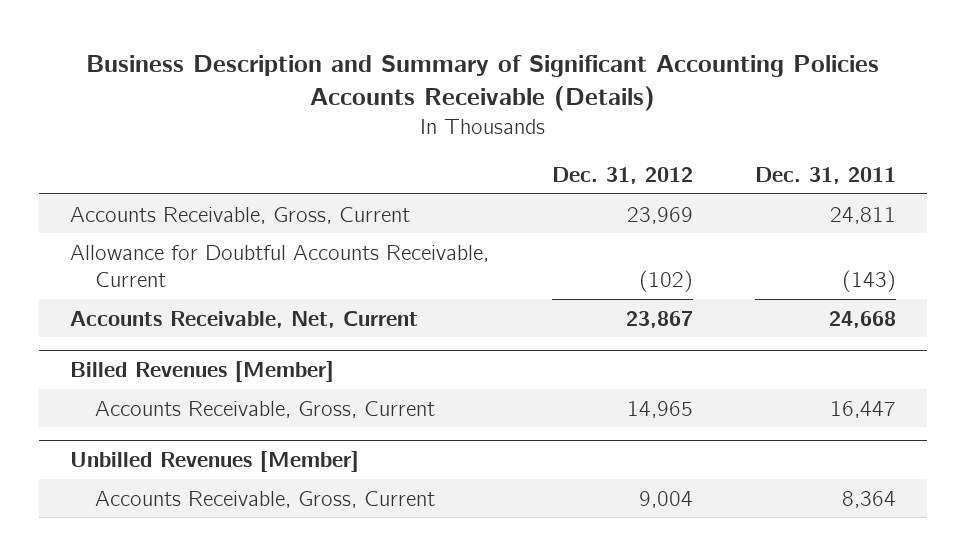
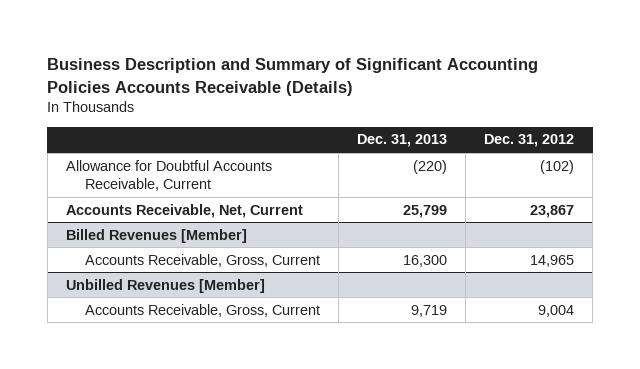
[754,167,896,185] Dec. 31, 2011 -> none
none -> [357,134,448,148] Dec. 31, 2013
[70,206,411,224] Accounts Receivable, Gross, Current -> none

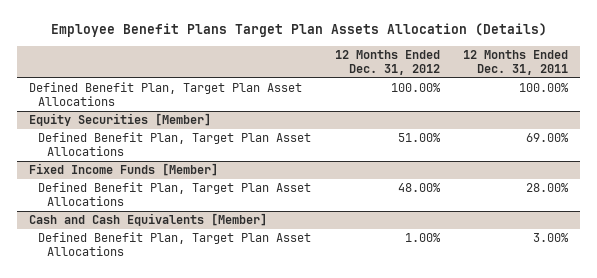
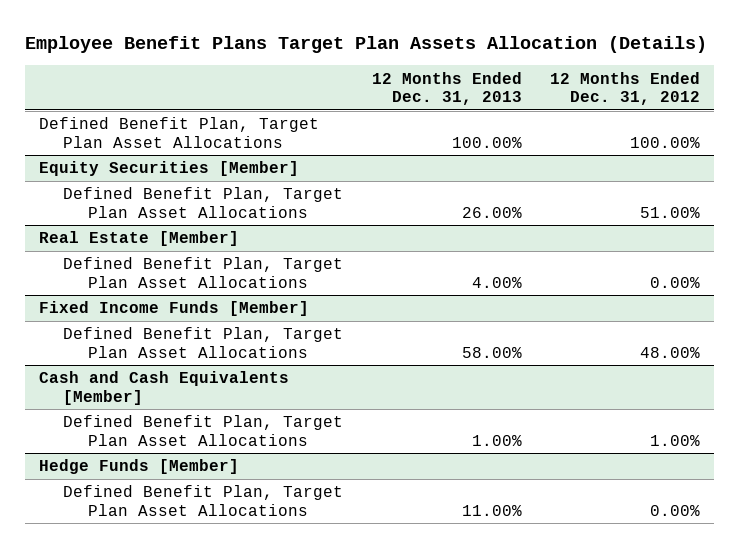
[463,49,569,75] 12 Months Ended Dec. 31, 2011 -> none
none -> [371,71,522,105] 12 Months Ended Dec. 31, 2013
none -> [38,231,239,247] Real Estate [Member]
none -> [63,257,344,288] Defined Benefit Plan, Target Plan Asset Allocations
none -> [38,459,239,475] Hedge Funds [Member]
none -> [63,485,344,516] Defined Benefit Plan, Target Plan Asset Allocations

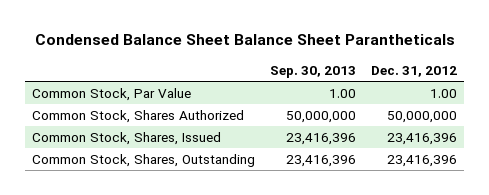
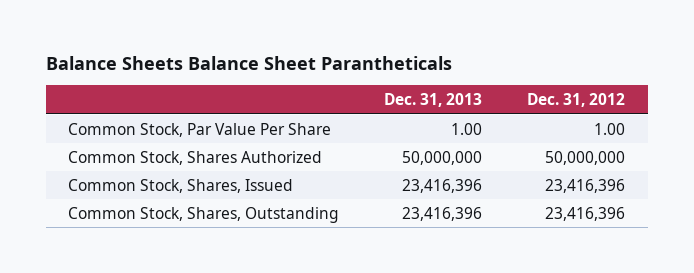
[34,34,455,46] Condensed Balance Sheet Balance Sheet Parantheticals -> [45,55,452,70] Balance Sheets Balance Sheet Parantheticals
[270,65,357,78] Sep. 30, 2013 -> none
none -> [384,93,483,108] Dec. 31, 2013
[32,87,192,101] Common Stock, Par Value -> [68,122,332,137] Common Stock, Par Value Per Share

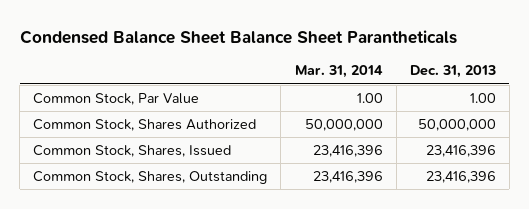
[45,55,452,70] Balance Sheets Balance Sheet Parantheticals -> [19,29,457,44] Condensed Balance Sheet Balance Sheet Parantheticals
[527,93,626,108] Dec. 31, 2012 -> none
none -> [294,65,383,79] Mar. 31, 2014
[68,122,332,137] Common Stock, Par Value Per Share -> [33,93,200,106] Common Stock, Par Value

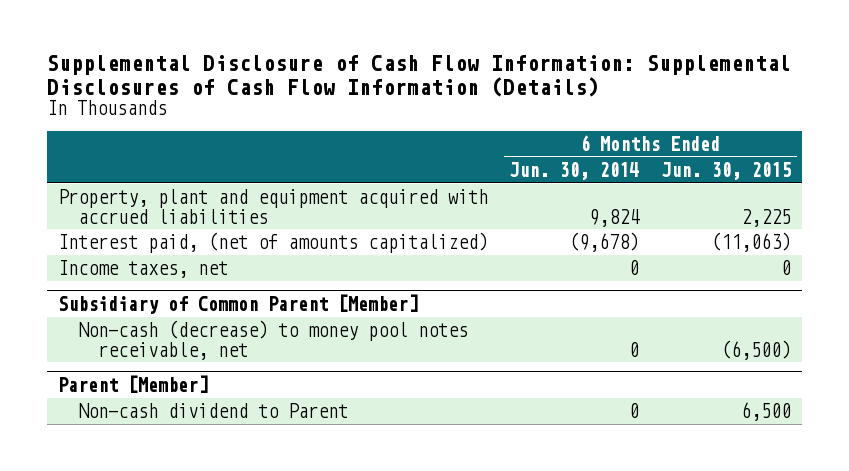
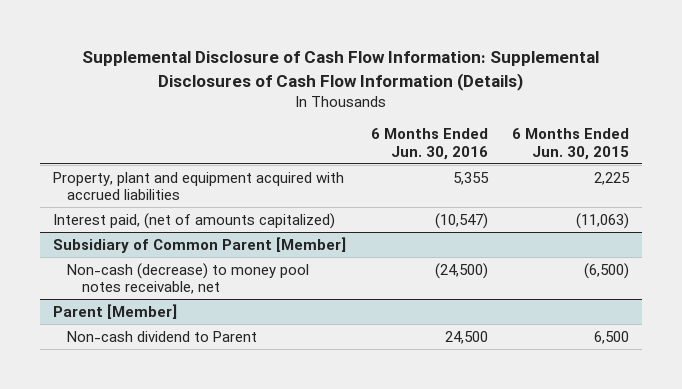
[509,161,640,180] Jun. 30, 2014 -> none
none -> [370,128,488,160] 6 Months Ended Jun. 30, 2016
[57,260,228,279] Income taxes, net -> none

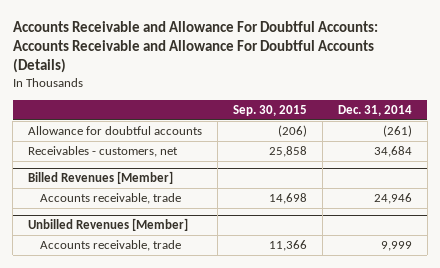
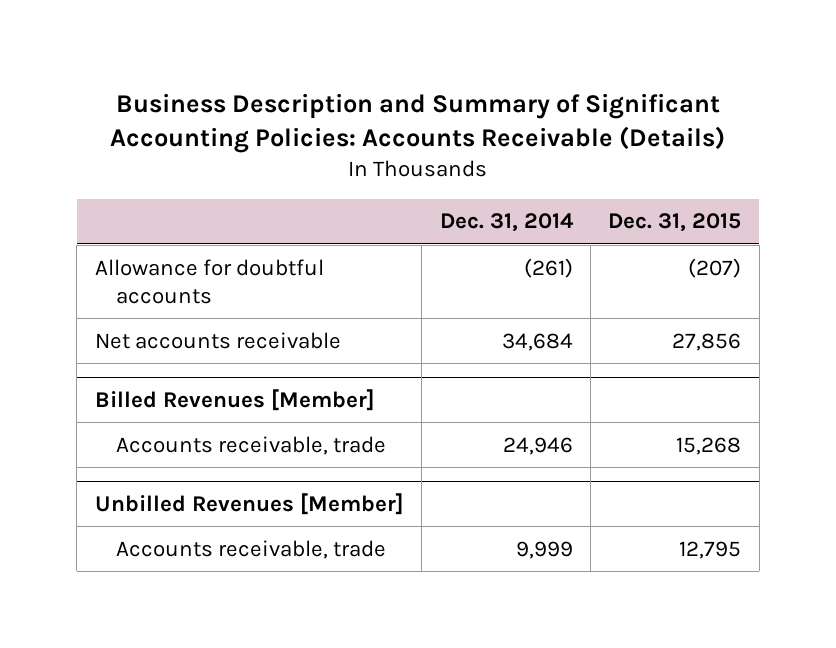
[12,20,378,74] Accounts Receivable and Allowance For Doubtful Accounts: Accounts Receivable and Allowance For Doubtful Accounts (Details) -> [110,92,726,154] Business Description and Summary of Significant Accounting Policies: Accounts Receivable (Details)
[233,104,308,116] Sep. 30, 2015 -> none
none -> [608,213,742,233] Dec. 31, 2015
[28,146,179,158] Receivables - customers, net -> [94,331,341,349] Net accounts receivable

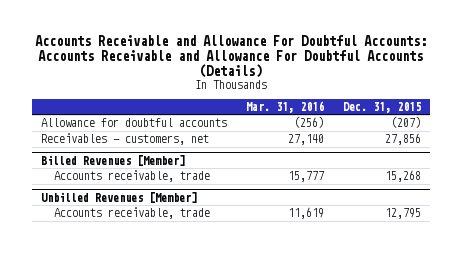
[110,92,726,154] Business Description and Summary of Significant Accounting Policies: Accounts Receivable (Details) -> [34,35,427,79] Accounts Receivable and Allowance For Doubtful Accounts: Accounts Receivable and Allowance For Doubtful Accounts (Details)
[439,213,574,233] Dec. 31, 2014 -> none
none -> [245,100,324,113] Mar. 31, 2016
[94,331,341,349] Net accounts receivable -> [40,133,209,146] Receivables - customers, net

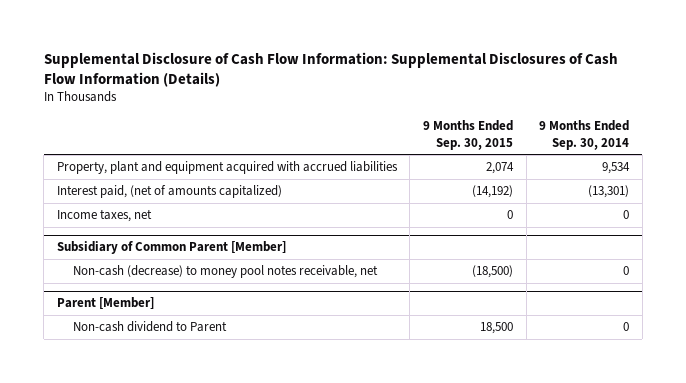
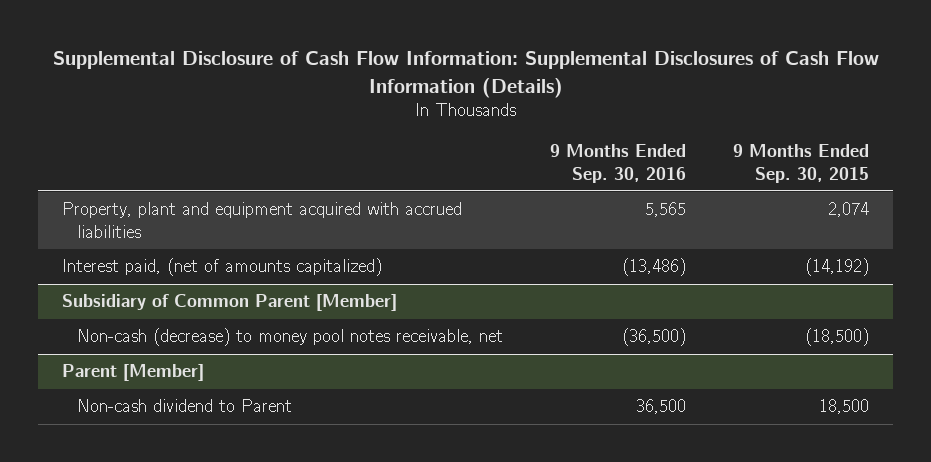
[539,120,630,150] 9 Months Ended Sep. 30, 2014 -> none
none -> [550,144,687,183] 9 Months Ended Sep. 30, 2016
[56,209,152,223] Income taxes, net -> none

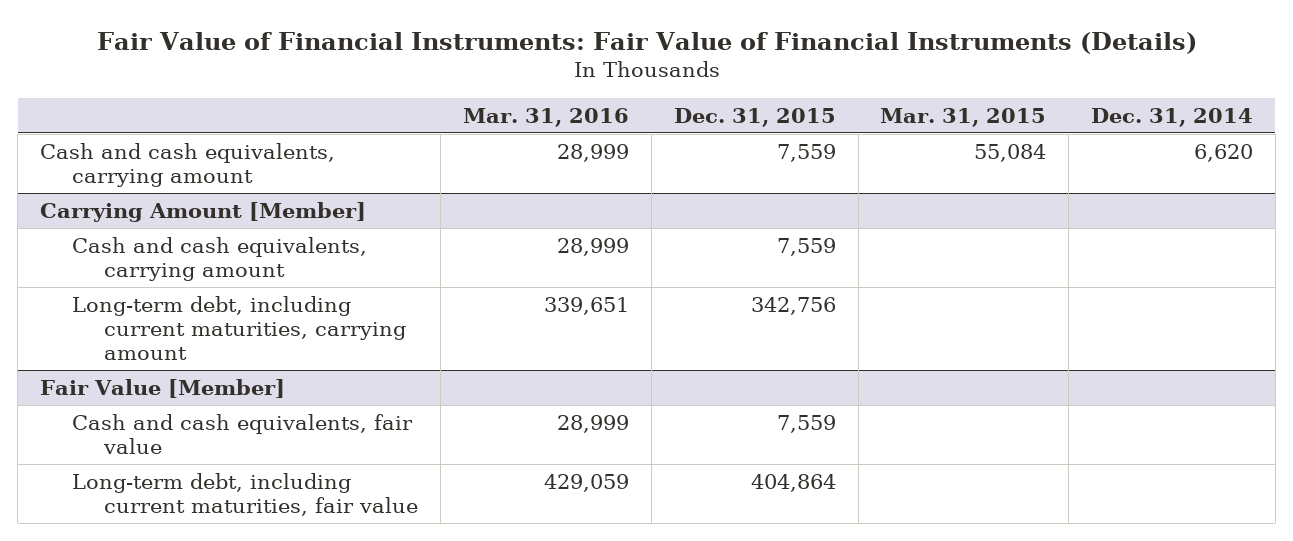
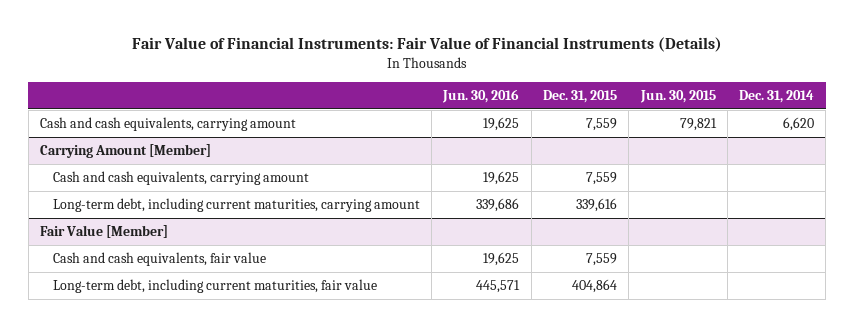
[463,107,630,127] Mar. 31, 2016 -> none
[880,107,1047,127] Mar. 31, 2015 -> none
none -> [442,88,520,103] Jun. 30, 2016
none -> [639,89,716,103] Jun. 30, 2015
[750,297,836,316] 342,756 -> [575,198,617,213] 339,616

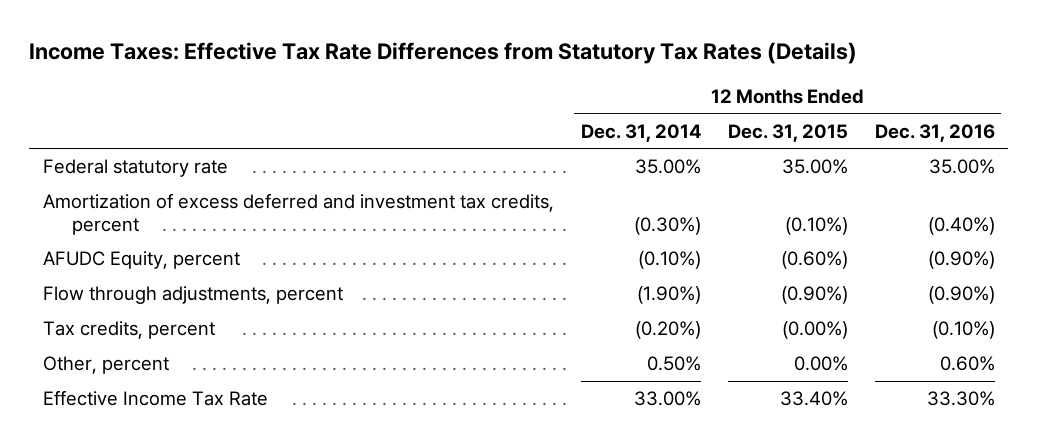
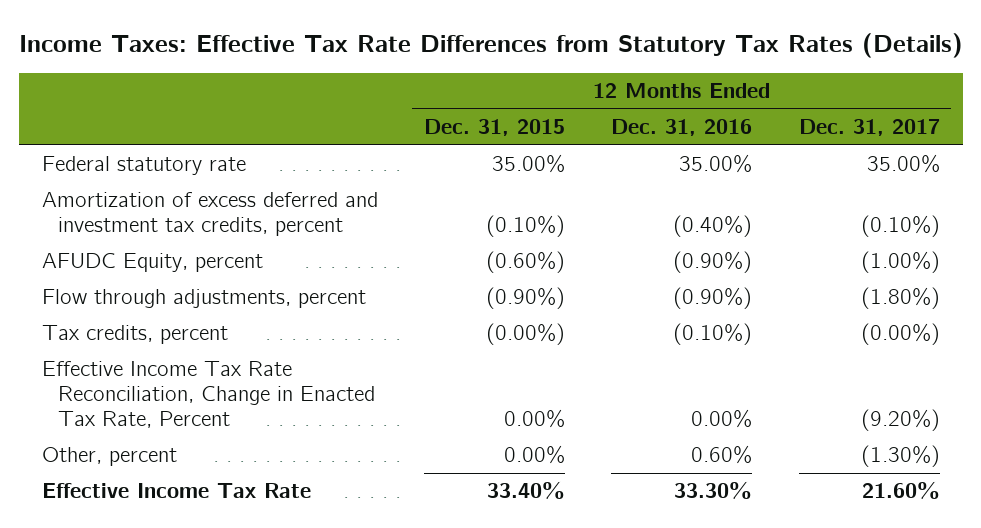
[580,123,701,142] Dec. 31, 2014 -> none
none -> [798,119,940,137] Dec. 31, 2017
none -> [41,361,376,428] Effective Income Tax Rate Reconciliation, Change in Enacted Tax Rate, Percent

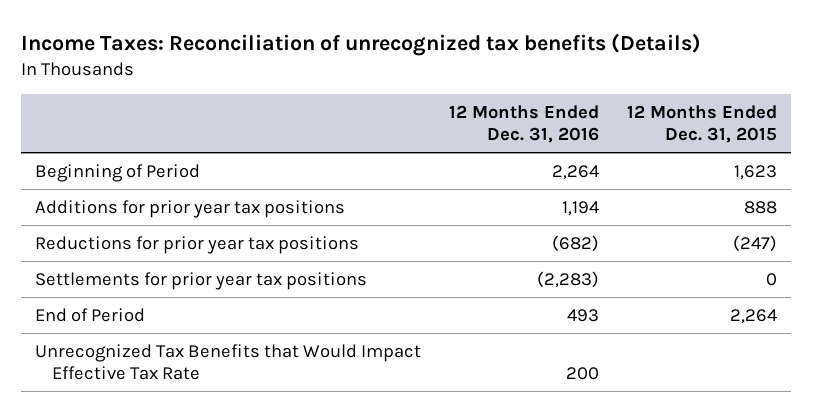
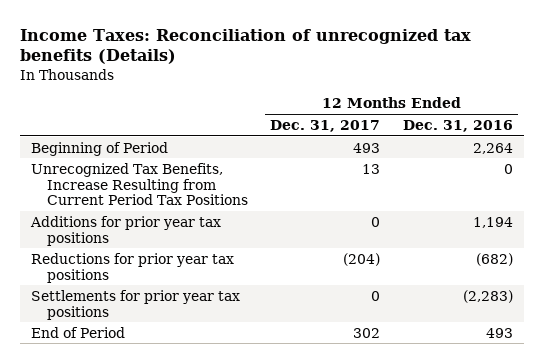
[627,104,778,144] 12 Months Ended Dec. 31, 2015 -> none
none -> [270,119,381,132] Dec. 31, 2017
none -> [31,162,248,206] Unrecognized Tax Benefits, Increase Resulting from Current Period Tax Positions
[35,343,422,381] Unrecognized Tax Benefits that Would Impact Effective Tax Rate -> none

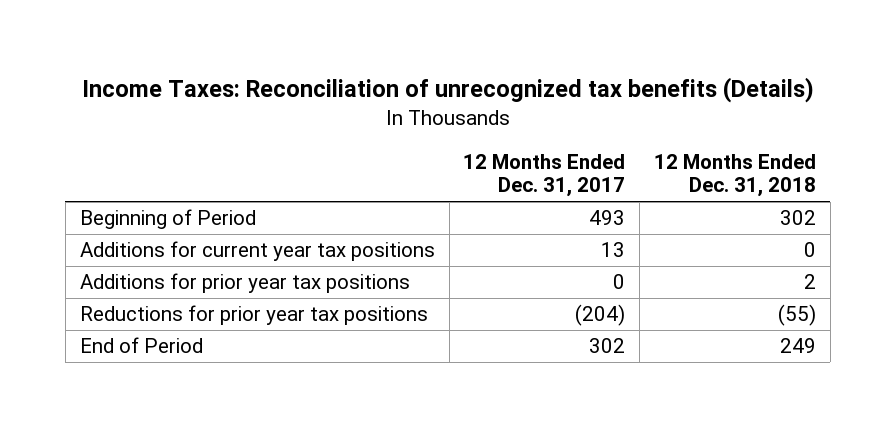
[402,119,513,132] Dec. 31, 2016 -> none
none -> [654,153,817,198] 12 Months Ended Dec. 31, 2018
[31,162,248,206] Unrecognized Tax Benefits, Increase Resulting from Current Period Tax Positions -> [79,241,435,262] Additions for current year tax positions
[31,289,241,320] Settlements for prior year tax positions -> none

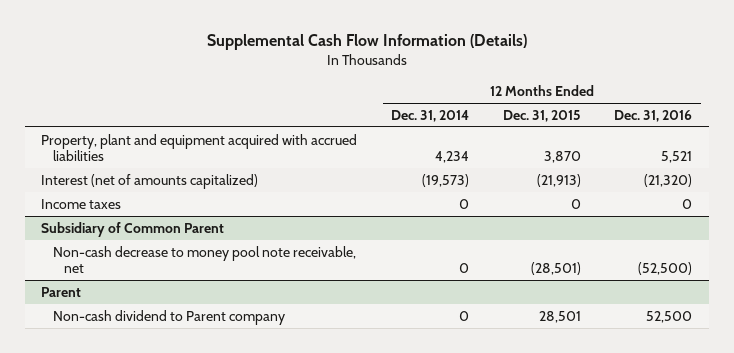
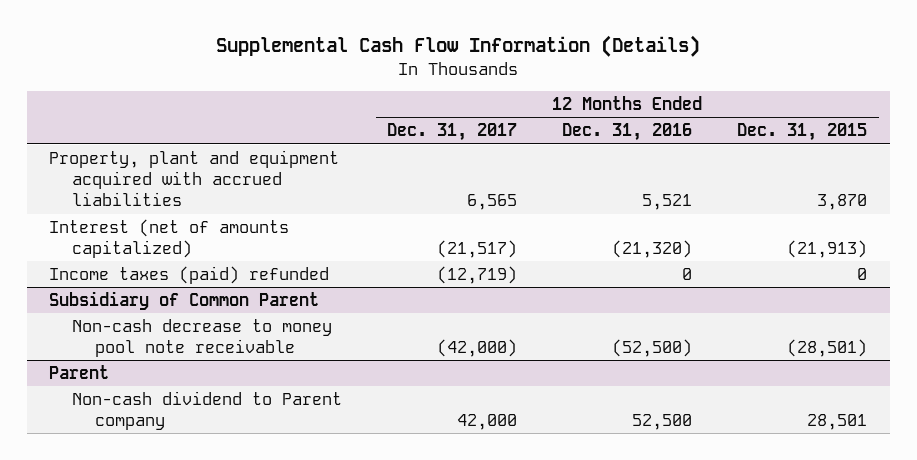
[391,109,470,122] Dec. 31, 2014 -> none
none -> [387,123,518,142] Dec. 31, 2017
[41,198,122,209] Income taxes -> [49,265,330,284] Income taxes (paid) refunded
[52,245,356,274] Non-cash decrease to money pool note receivable, net -> [72,318,333,358] Non-cash decrease to money pool note receivable

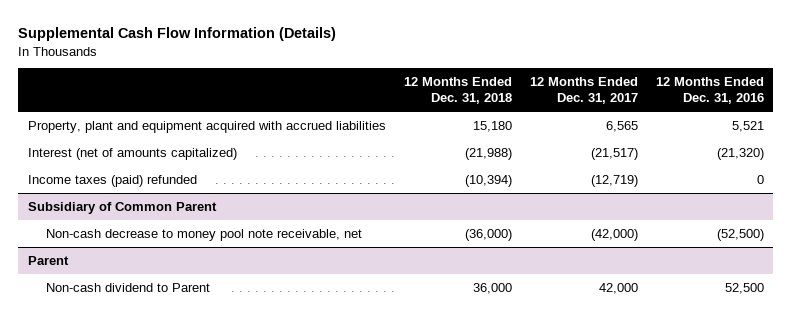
[737,123,868,142] Dec. 31, 2015 -> none
none -> [403,77,512,105] 12 Months Ended Dec. 31, 2018
[72,318,333,358] Non-cash decrease to money pool note receivable -> [45,228,362,241] Non-cash decrease to money pool note receivable, net
[72,390,343,431] Non-cash dividend to Parent company -> [45,282,210,292] Non-cash dividend to Parent

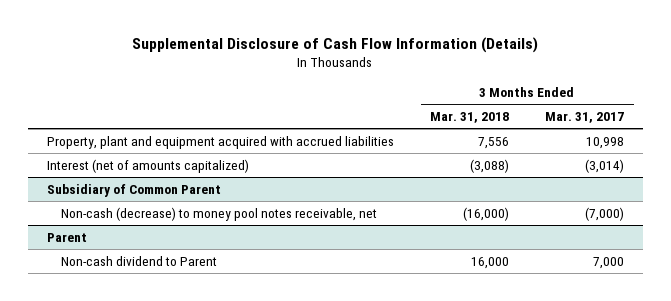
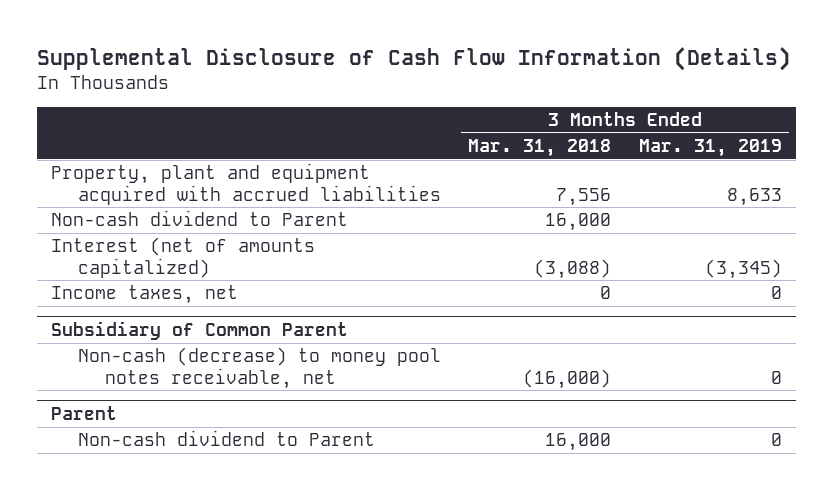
[545,112,625,124] Mar. 31, 2017 -> none
none -> [638,139,782,158] Mar. 31, 2019
none -> [50,210,348,227] Non-cash dividend to Parent
none -> [50,285,238,305] Income taxes, net

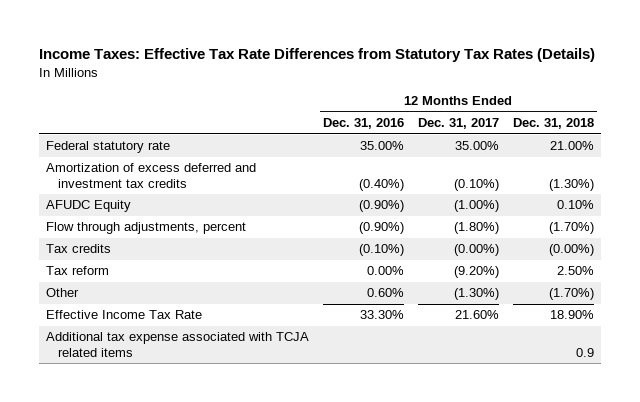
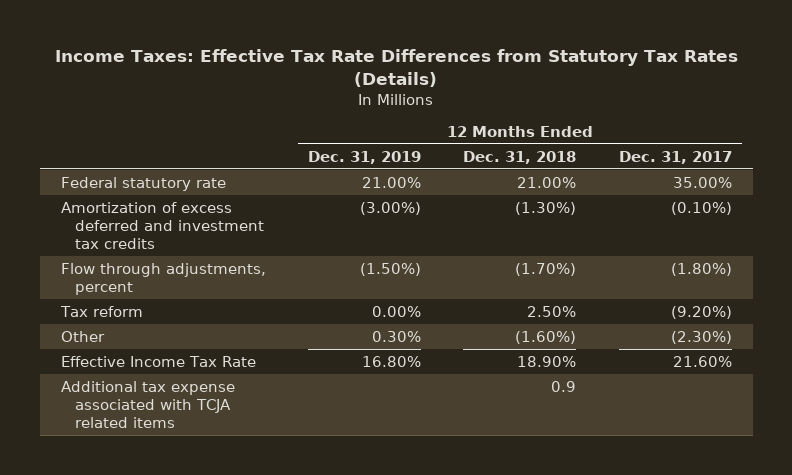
[323,118,405,130] Dec. 31, 2016 -> none
none -> [308,150,422,164] Dec. 31, 2019
[46,200,132,213] AFUDC Equity -> none
[46,244,112,254] Tax credits -> none
[453,288,499,301] (1.30%) -> [670,330,732,344] (2.30%)
[548,288,594,301] (1.70%) -> [515,330,577,344] (1.60%)

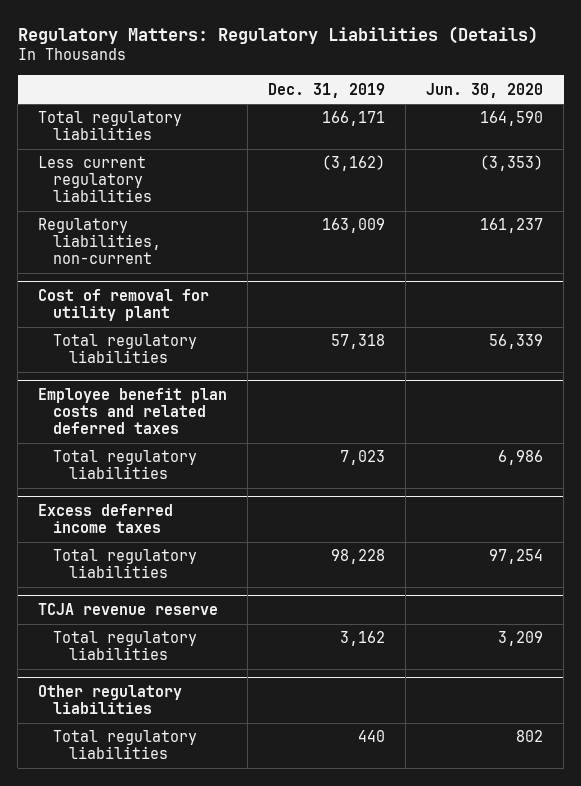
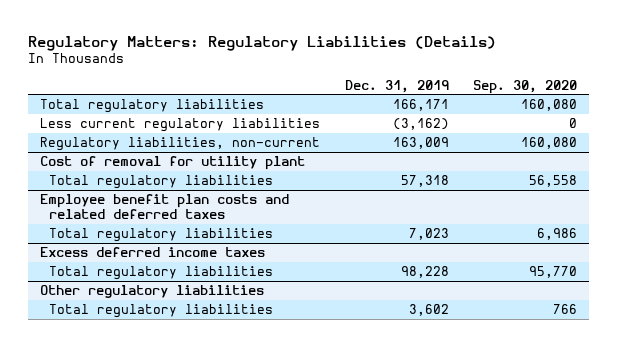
[426,82,544,98] Jun. 30, 2020 -> none
none -> [473,79,578,94] Sep. 30, 2020
[38,602,219,615] TCJA revenue reserve -> none
[53,631,198,661] Total regulatory liabilities -> none
[358,730,386,743] 440 -> [408,303,449,316] 3,602

